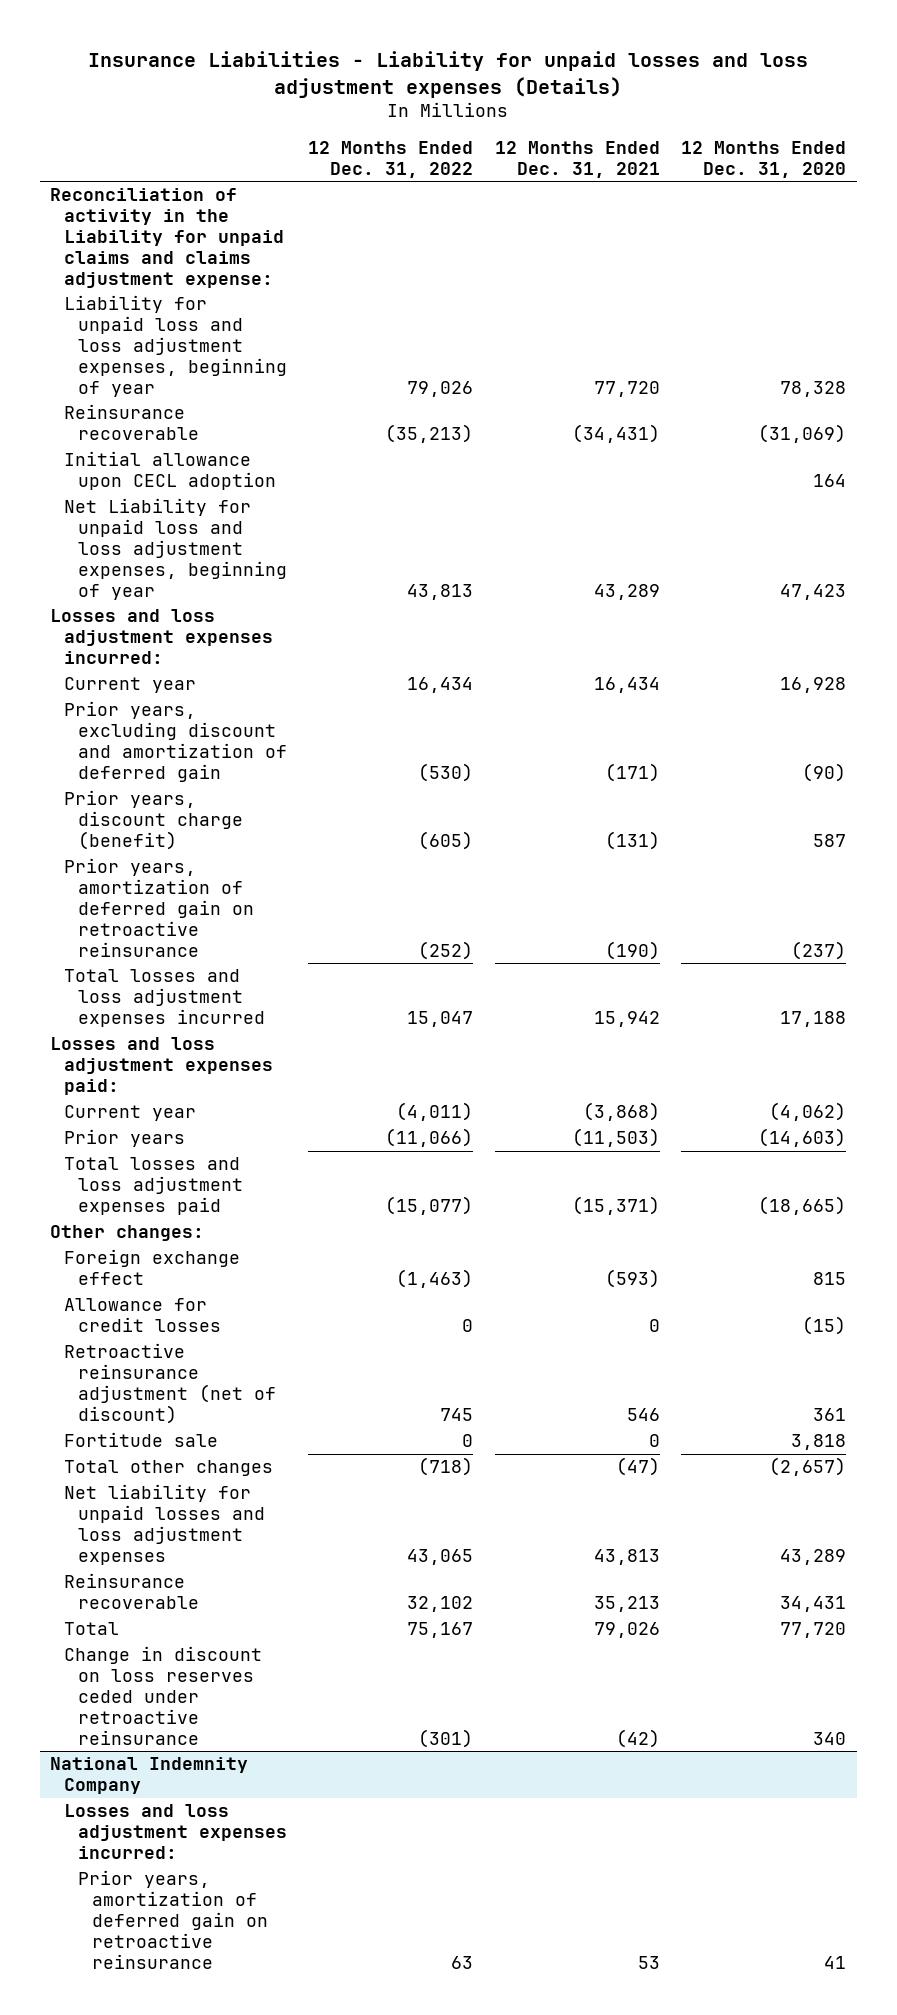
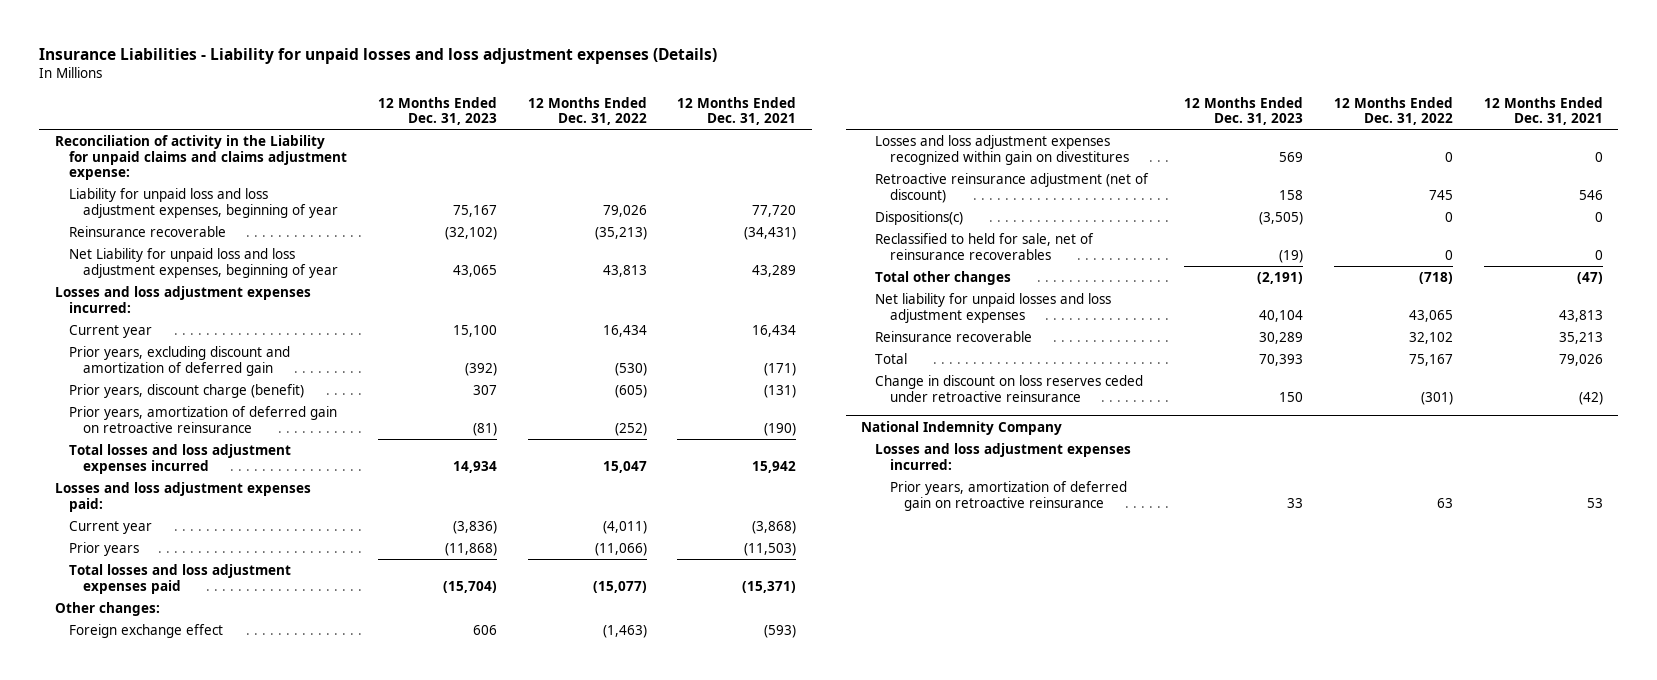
[681,140,847,178] 12 Months Ended Dec. 31, 2020 -> none
none -> [377,96,497,126] 12 Months Ended Dec. 31, 2023
[64,451,277,491] Initial allowance upon CECL adoption -> none
[64,1298,222,1333] Allowance for credit losses -> none
none -> [875,134,1129,165] Losses and loss adjustment expenses recognized within gain on divestitures
none -> [875,210,964,225] Dispositions(c)
[64,1432,219,1448] Fortitude sale -> [875,232,1095,260] Reclassified to held for sale, net of reinsurance recoverables

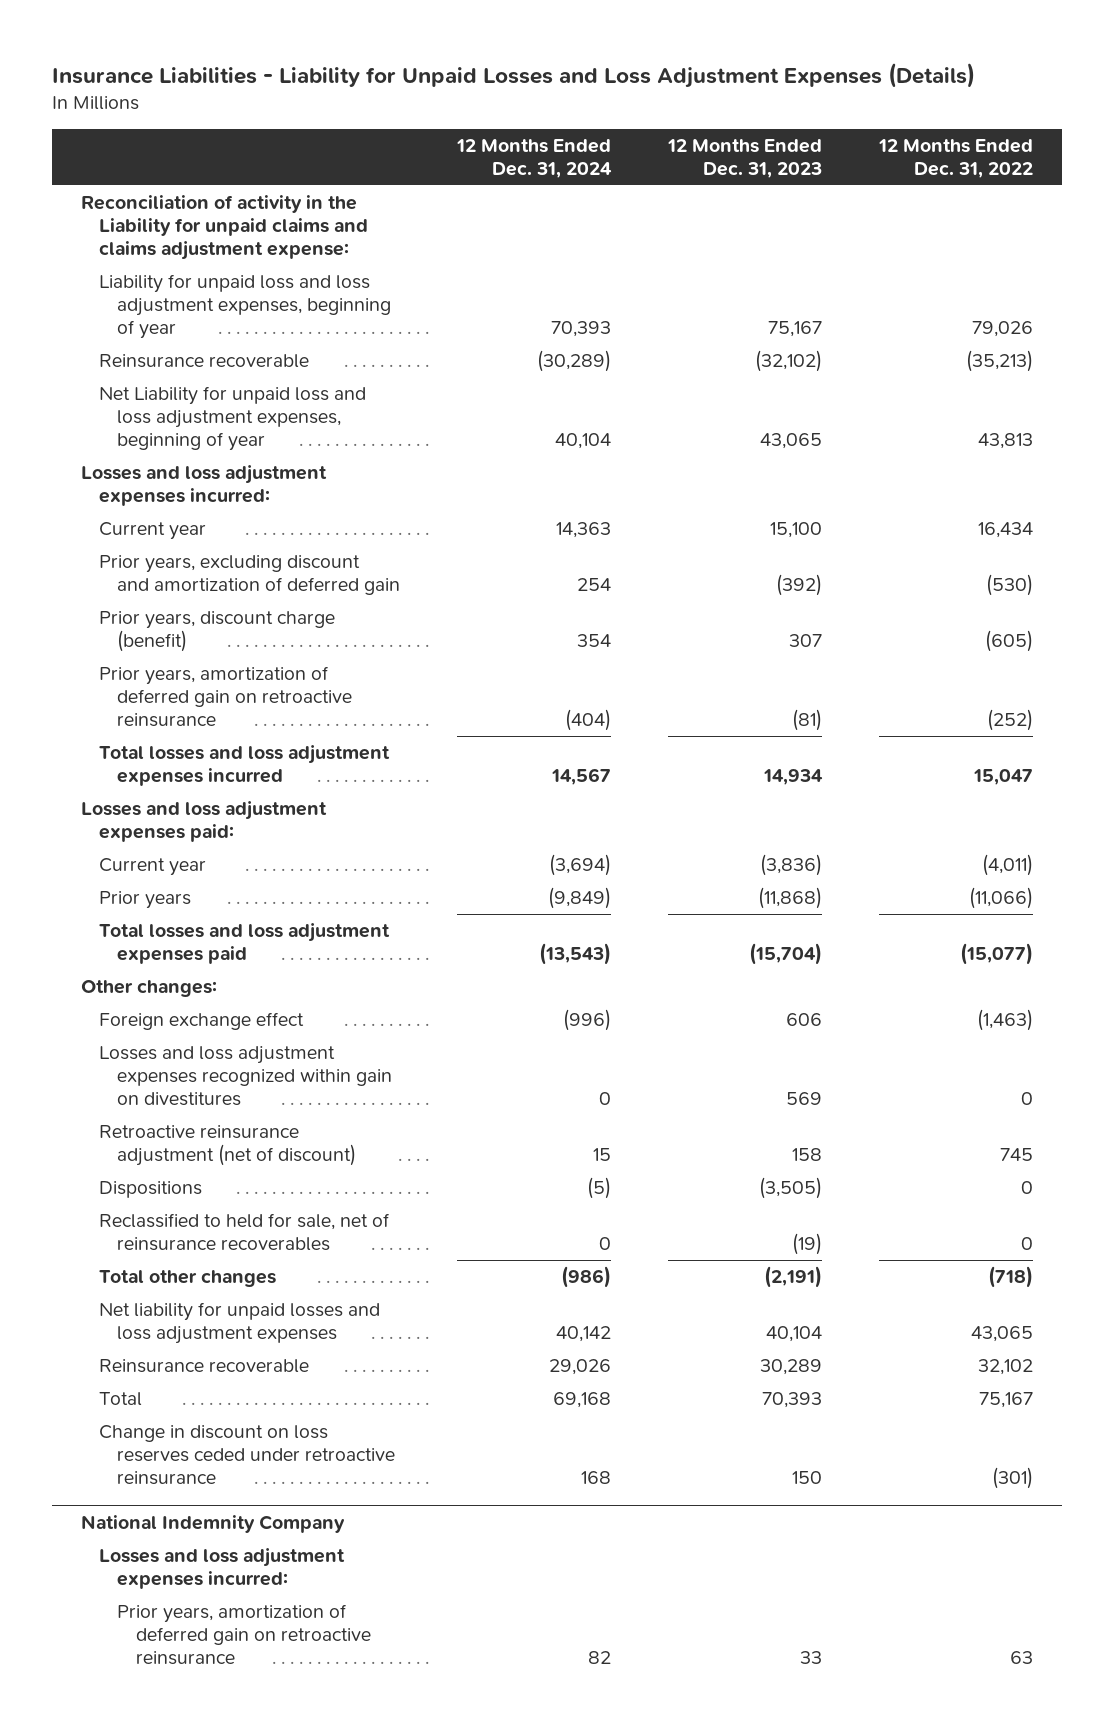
[39,48,718,65] Insurance Liabilities - Liability for unpaid losses and loss adjustment expenses (Details) -> [52,62,976,88] Insurance Liabilities - Liability for Unpaid Losses and Loss Adjustment Expenses (Details)
[677,96,797,126] 12 Months Ended Dec. 31, 2021 -> none
none -> [456,139,613,179] 12 Months Ended Dec. 31, 2024
[875,210,964,225] Dispositions(c) -> [99,1181,203,1199] Dispositions

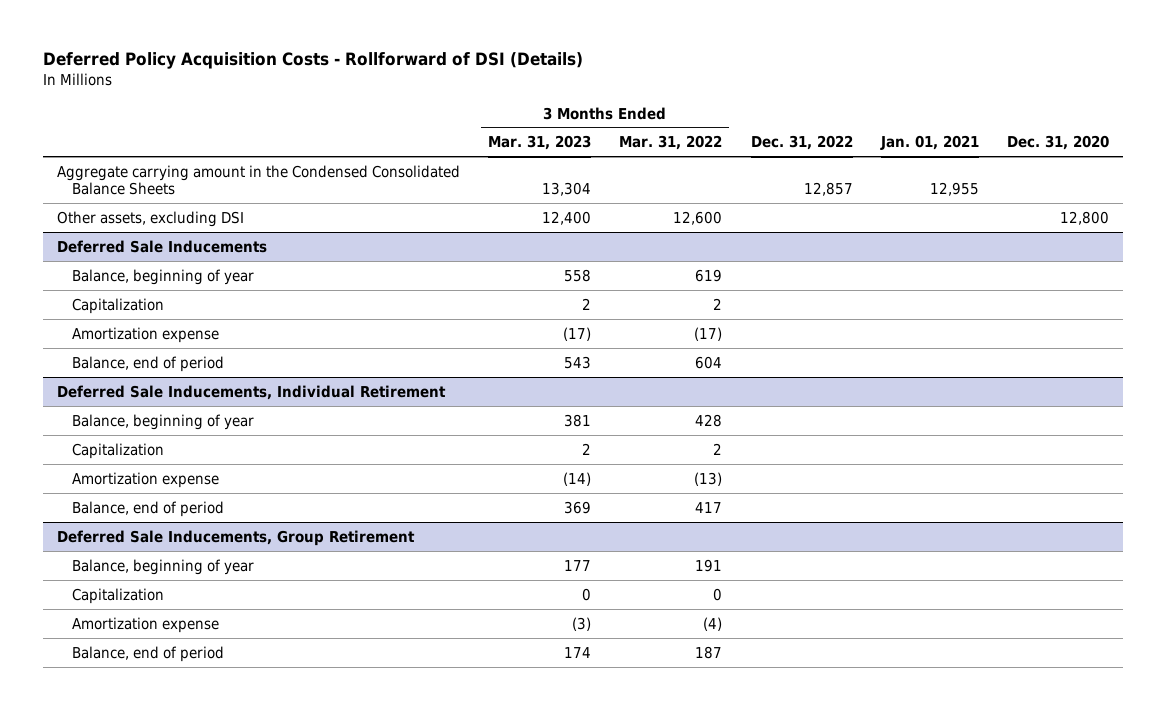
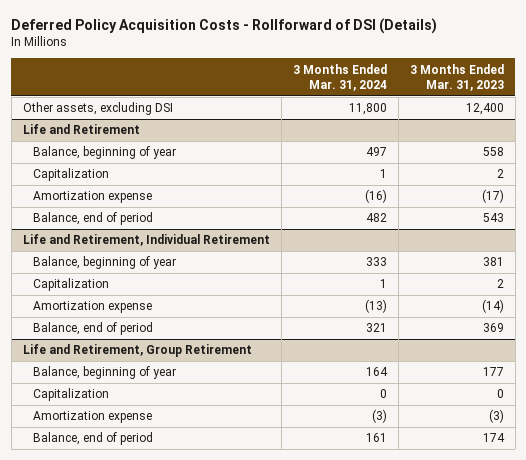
[619,135,723,151] Mar. 31, 2022 -> none
[750,135,853,151] Dec. 31, 2022 -> none
[879,135,979,151] Jan. 01, 2021 -> none
[1006,135,1109,151] Dec. 31, 2020 -> none
none -> [292,63,387,92] 3 Months Ended Mar. 31, 2024
[57,164,461,196] Aggregate carrying amount in the Condensed Consolidated Balance Sheets -> none
[57,239,268,253] Deferred Sale Inducements -> none
none -> [22,124,140,135] Life and Retirement
[57,384,447,400] Deferred Sale Inducements, Individual Retirement -> none
none -> [22,234,270,247] Life and Retirement, Individual Retirement
[57,529,416,546] Deferred Sale Inducements, Group Retirement -> none
none -> [22,344,252,358] Life and Retirement, Group Retirement

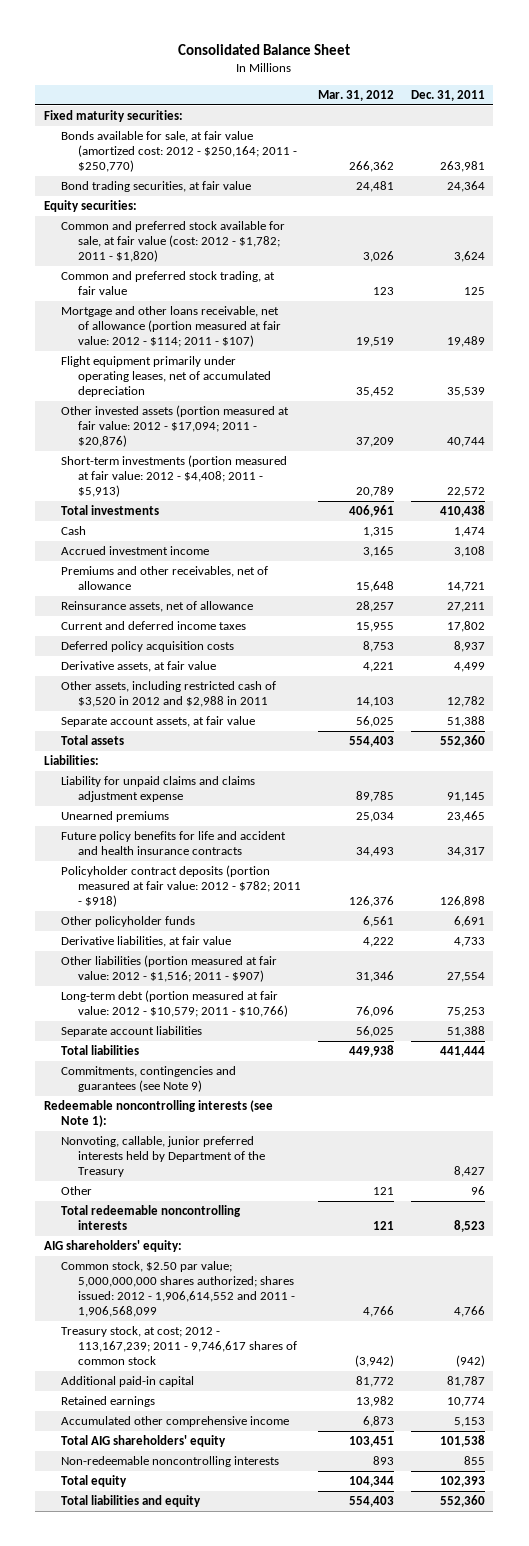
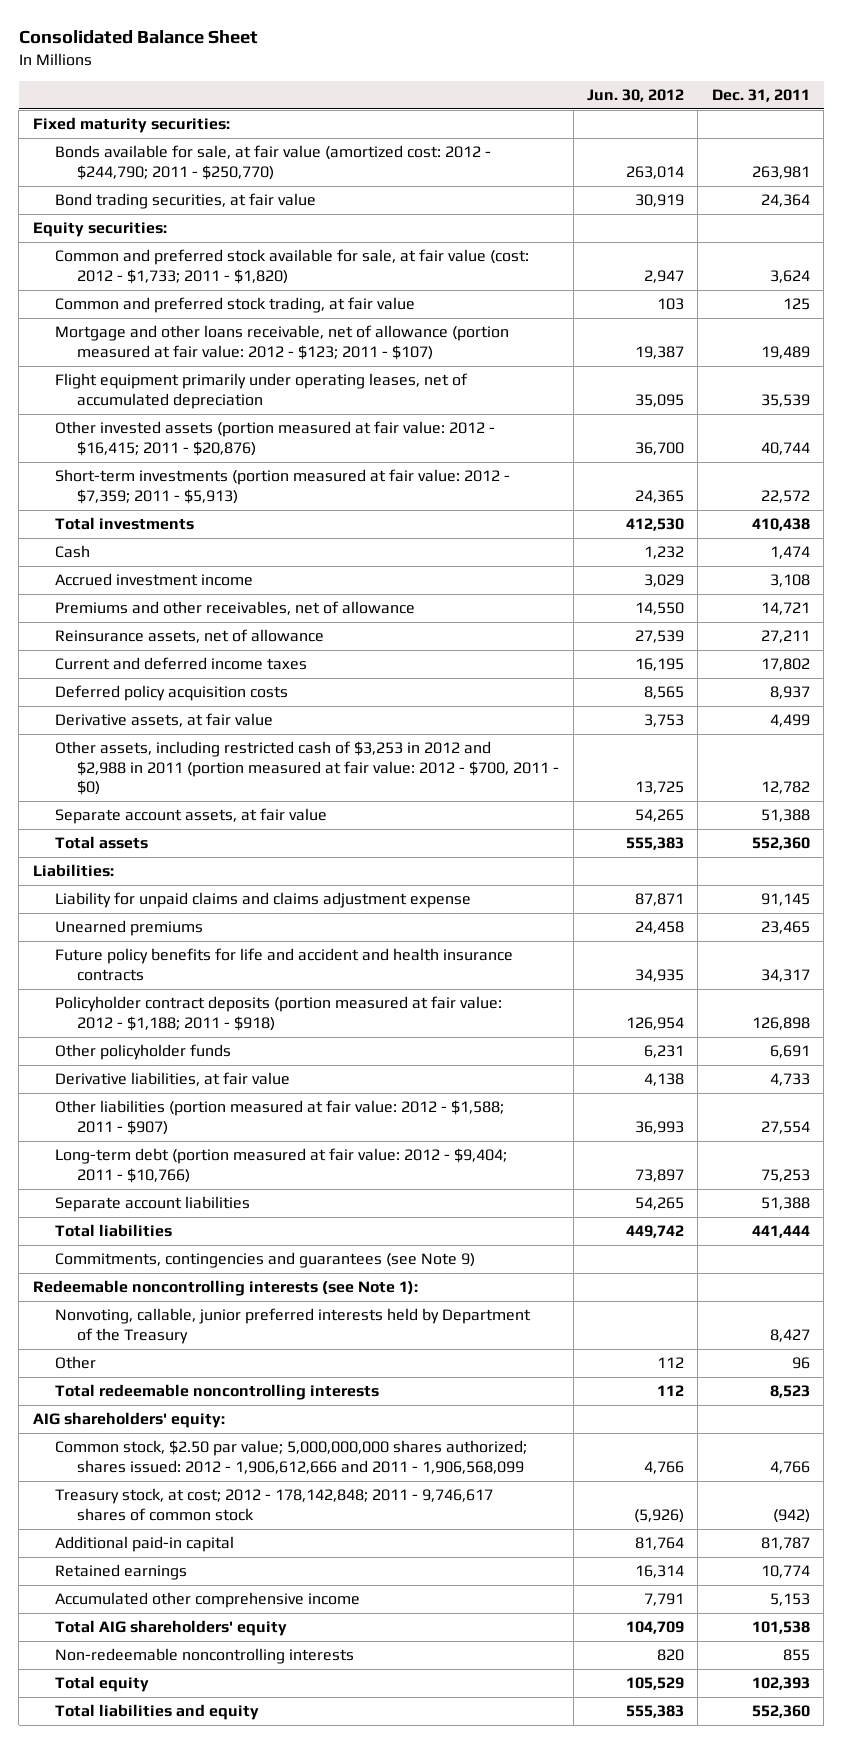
[317,90,394,102] Mar. 31, 2012 -> none
none -> [586,88,684,102] Jun. 30, 2012
[60,131,297,173] Bonds available for sale, at fair value (amortized cost: 2012 - $250,164; 2011 - $250,770) -> [54,145,491,180] Bonds available for sale, at fair value (amortized cost: 2012 - $244,790; 2011 - $250,770)
[60,221,285,263] Common and preferred stock available for sale, at fair value (cost: 2012 - $1,782; 2011 - $1,820) -> [54,249,529,284] Common and preferred stock available for sale, at fair value (cost: 2012 - $1,733; 2011 - $1,820)
[60,306,281,348] Mortgage and other loans receivable, net of allowance (portion measured at fair value: 2012 - $114; 2011 - $107) -> [54,325,509,360] Mortgage and other loans receivable, net of allowance (portion measured at fair value: 2012 - $123; 2011 - $107)
[60,405,289,448] Other invested assets (portion measured at fair value: 2012 - $17,094; 2011 - $20,876) -> [54,421,495,456] Other invested assets (portion measured at fair value: 2012 - $16,415; 2011 - $20,876)
[60,455,287,498] Short-term investments (portion measured at fair value: 2012 - $4,408; 2011 - $5,913) -> [54,469,510,504] Short-term investments (portion measured at fair value: 2012 - $7,359; 2011 - $5,913)
[60,681,276,708] Other assets, including restricted cash of $3,520 in 2012 and $2,988 in 2011 -> [54,741,560,796] Other assets, including restricted cash of $3,253 in 2012 and $2,988 in 2011 (portion measured at fair value: 2012 - $700, 2011 - $0)
[60,865,301,908] Policyholder contract deposits (portion measured at fair value: 2012 - $782; 2011 - $918) -> [54,996,502,1031] Policyholder contract deposits (portion measured at fair value: 2012 - $1,188; 2011 - $918)
[60,955,277,983] Other liabilities (portion measured at fair value: 2012 - $1,516; 2011 - $907) -> [54,1100,504,1135] Other liabilities (portion measured at fair value: 2012 - $1,588; 2011 - $907)
[60,990,288,1018] Long-term debt (portion measured at fair value: 2012 - $10,579; 2011 - $10,766) -> [54,1148,507,1183] Long-term debt (portion measured at fair value: 2012 - $9,404; 2011 - $10,766)
[60,1261,295,1318] Common stock, $2.50 par value; 5,000,000,000 shares authorized; shares issued: 2012 - 1,906,614,552 and 2011 - 1,906,568,099 -> [54,1440,527,1474] Common stock, $2.50 par value; 5,000,000,000 shares authorized; shares issued: 2012 - 1,906,612,666 and 2011 - 1,906,568,099
[60,1326,297,1366] Treasury stock, at cost; 2012 - 113,167,239; 2011 - 9,746,617 shares of common stock -> [54,1488,493,1521] Treasury stock, at cost; 2012 - 178,142,848; 2011 - 9,746,617 shares of common stock

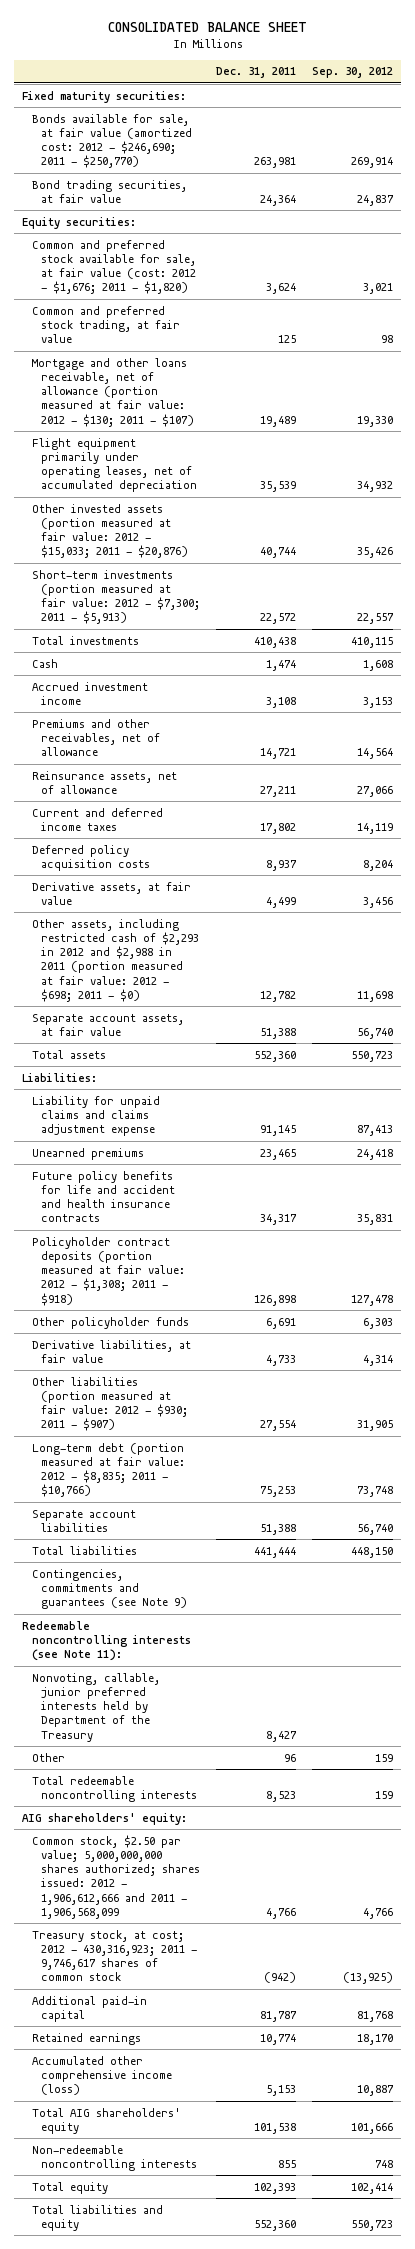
[18,30,258,45] Consolidated Balance Sheet -> [107,22,307,33] CONSOLIDATED BALANCE SHEET
[586,88,684,102] Jun. 30, 2012 -> none
none -> [311,67,393,79] Sep. 30, 2012
[54,145,491,180] Bonds available for sale, at fair value (amortized cost: 2012 - $244,790; 2011 - $250,770) -> [31,113,192,169] Bonds available for sale, at fair value (amortized cost: 2012 - $246,690; 2011 - $250,770)
[54,249,529,284] Common and preferred stock available for sale, at fair value (cost: 2012 - $1,733; 2011 - $1,820) -> [31,239,196,295] Common and preferred stock available for sale, at fair value (cost: 2012 - $1,676; 2011 - $1,820)
[54,325,509,360] Mortgage and other loans receivable, net of allowance (portion measured at fair value: 2012 - $123; 2011 - $107) -> [31,357,194,427] Mortgage and other loans receivable, net of allowance (portion measured at fair value: 2012 - $130; 2011 - $107)
[54,421,495,456] Other invested assets (portion measured at fair value: 2012 - $16,415; 2011 - $20,876) -> [31,503,188,559] Other invested assets (portion measured at fair value: 2012 - $15,033; 2011 - $20,876)
[54,469,510,504] Short-term investments (portion measured at fair value: 2012 - $7,359; 2011 - $5,913) -> [31,569,200,625] Short-term investments (portion measured at fair value: 2012 - $7,300; 2011 - $5,913)
[54,741,560,796] Other assets, including restricted cash of $3,253 in 2012 and $2,988 in 2011 (portion measured at fair value: 2012 - $700, 2011 - $0) -> [31,918,199,1002] Other assets, including restricted cash of $2,293 in 2012 and $2,988 in 2011 (portion measured at fair value: 2012 - $698; 2011 - $0)
[54,996,502,1031] Policyholder contract deposits (portion measured at fair value: 2012 - $1,188; 2011 - $918) -> [31,1236,185,1306] Policyholder contract deposits (portion measured at fair value: 2012 - $1,308; 2011 - $918)
[54,1100,504,1135] Other liabilities (portion measured at fair value: 2012 - $1,588; 2011 - $907) -> [31,1376,188,1432] Other liabilities (portion measured at fair value: 2012 - $930; 2011 - $907)
[54,1148,507,1183] Long-term debt (portion measured at fair value: 2012 - $9,404; 2011 - $10,766) -> [31,1442,185,1498] Long-term debt (portion measured at fair value: 2012 - $8,835; 2011 - $10,766)
[54,1252,475,1269] Commitments, contingencies and guarantees (see Note 9) -> [31,1568,187,1610] Contingencies, commitments and guarantees (see Note 9)
[32,1280,418,1297] Redeemable noncontrolling interests (see Note 1): -> [22,1620,191,1662] Redeemable noncontrolling interests (see Note 11):
[54,1488,493,1521] Treasury stock, at cost; 2012 - 178,142,848; 2011 - 9,746,617 shares of common stock -> [31,1929,197,1982] Treasury stock, at cost; 2012 - 430,316,923; 2011 - 9,746,617 shares of common stock
[54,1592,360,1609] Accumulated other comprehensive income -> [31,2055,172,2096] Accumulated other comprehensive income (loss)

